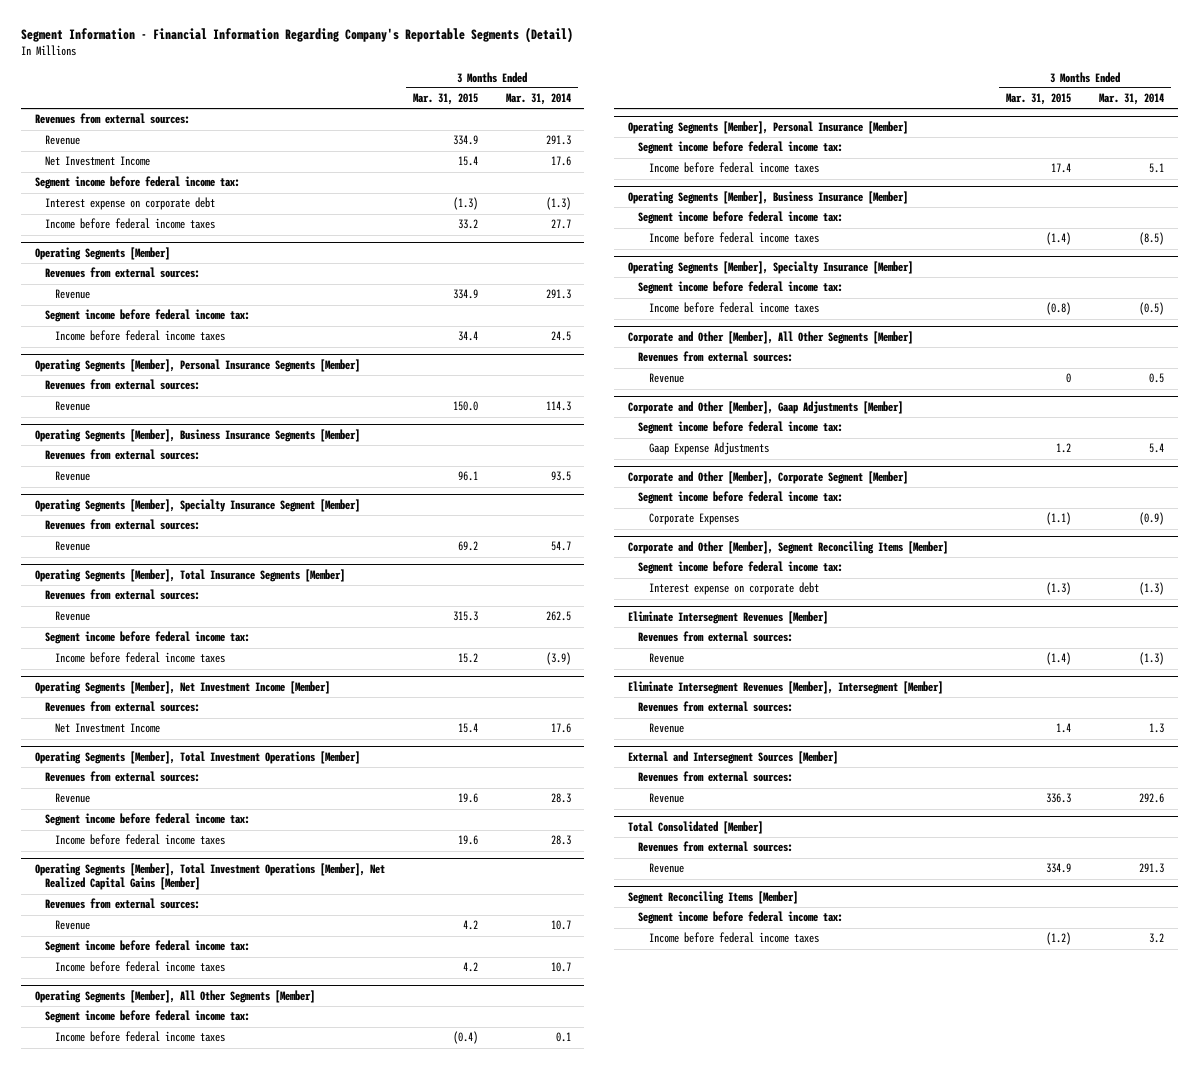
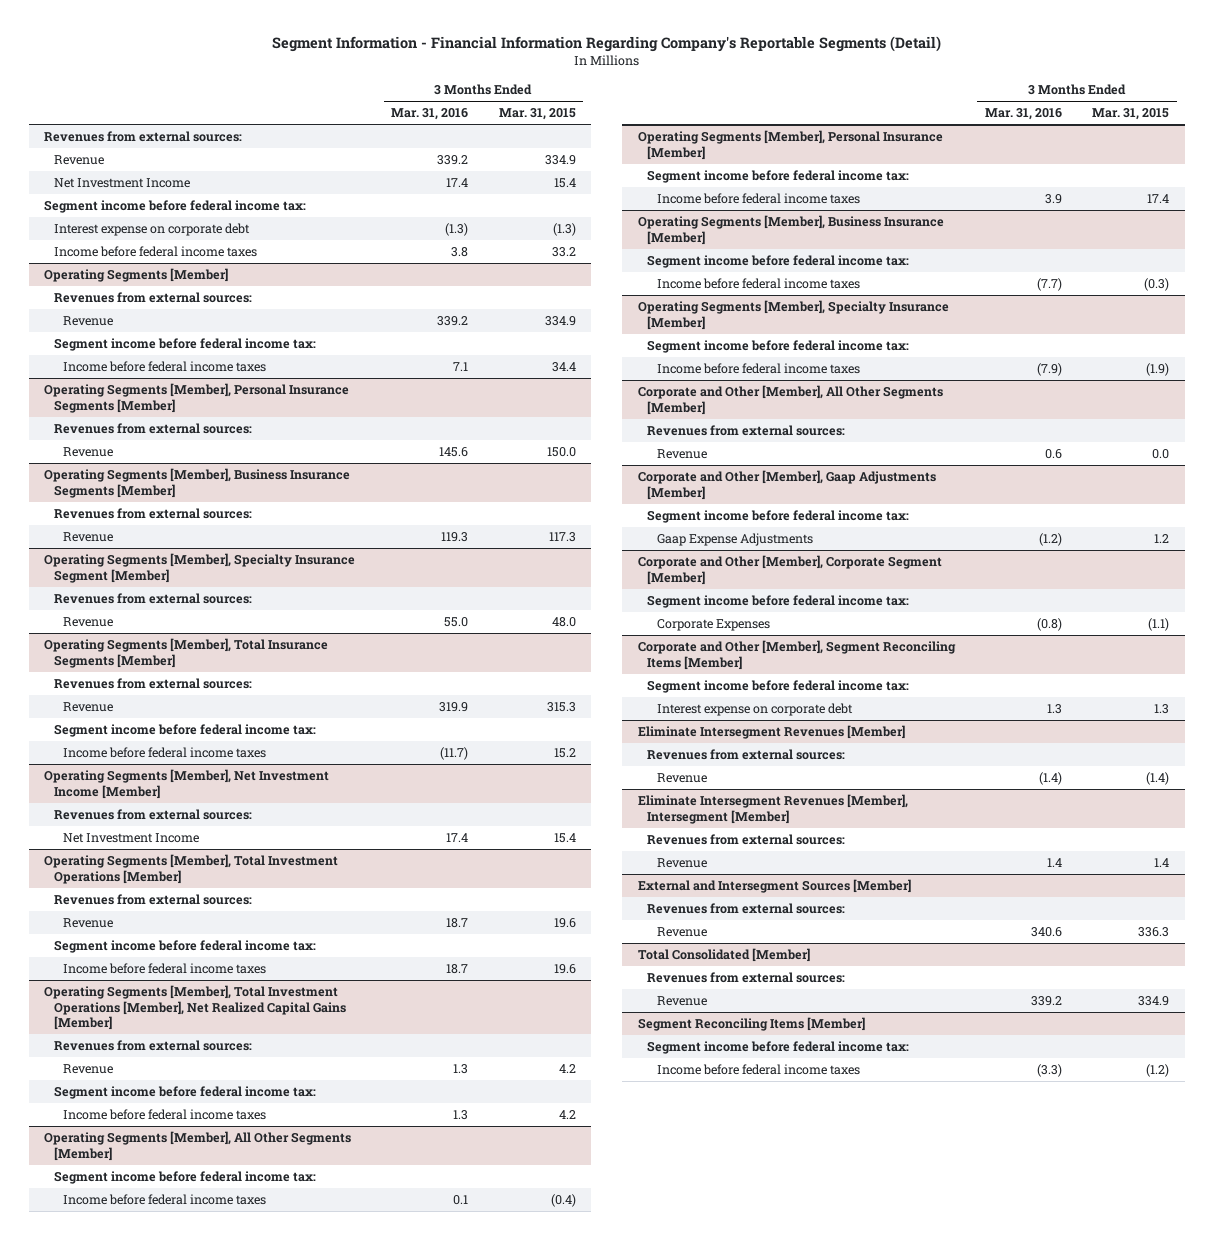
[505,93,571,106] Mar. 31, 2014 -> none
none -> [391,108,469,121] Mar. 31, 2016
[457,471,478,482] 96.1 -> [548,532,576,543] 117.3
[457,541,478,552] 69.2 -> [551,617,576,628] 48.0
[1045,232,1071,246] (1.4) -> [1144,278,1170,292] (0.3)
[1045,302,1071,316] (0.8) -> [1146,363,1170,377] (1.9)
[1065,373,1071,384] 0 -> [1152,449,1170,460] 0.0
[1045,582,1071,596] (1.3) -> [1154,704,1170,715] 1.3

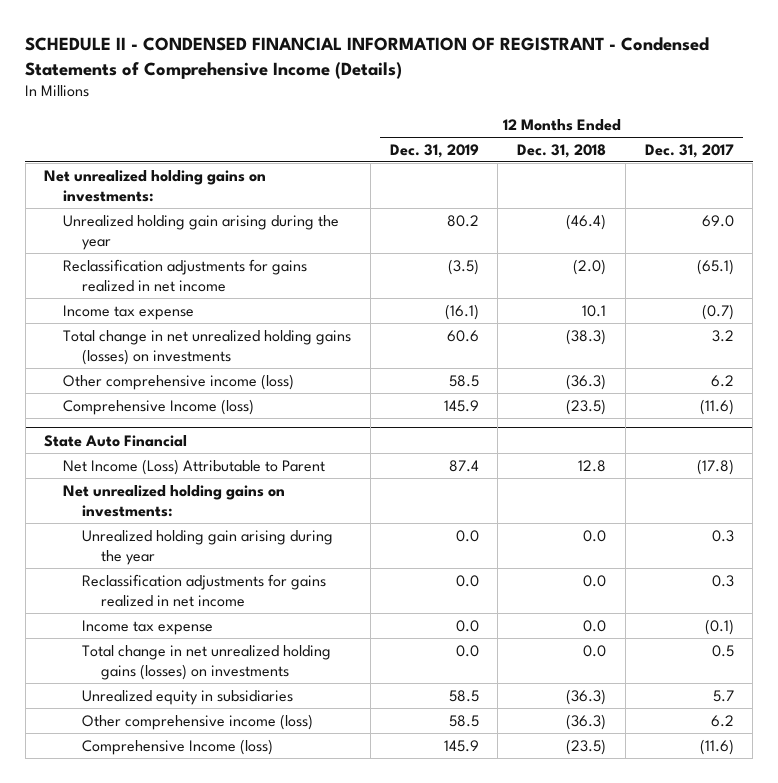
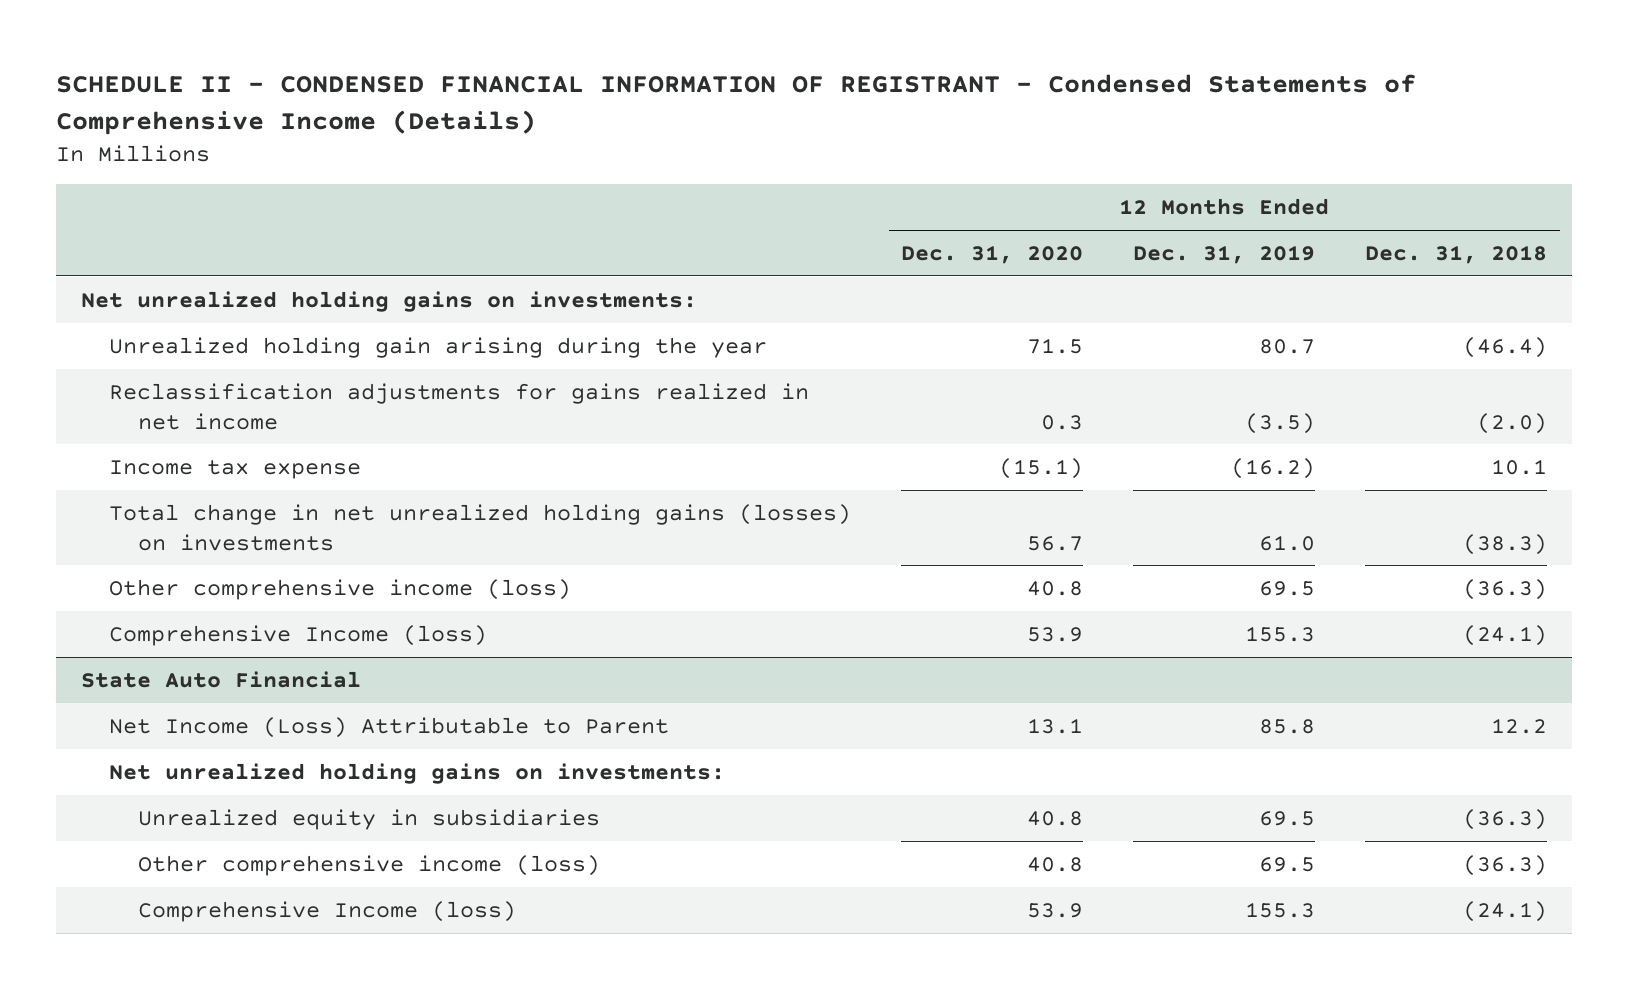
[644,143,734,158] Dec. 31, 2017 -> none
none -> [901,244,1084,264] Dec. 31, 2020
[446,214,479,227] 80.2 -> [1259,338,1316,354] 80.7
[444,303,479,320] (16.1) -> [1231,457,1316,479] (16.2)
[446,329,479,342] 60.6 -> [1259,534,1316,551] 61.0
[448,374,479,387] 58.5 -> [1259,580,1316,596] 69.5
[443,399,479,412] 145.9 -> [1245,625,1316,642] 155.3
[566,398,607,415] (23.5) -> [1463,624,1548,646] (24.1)
[448,459,479,472] 87.4 -> [1259,718,1316,734] 85.8
[578,459,607,472] 12.8 -> [1491,717,1548,734] 12.2
[81,529,333,565] Unrealized holding gain arising during the year -> none
[81,573,326,607] Reclassification adjustments for gains realized in net income -> none
[81,619,213,635] Income tax expense -> none
[81,644,331,680] Total change in net unrealized holding gains (losses) on investments -> none
[448,689,479,702] 58.5 -> [1259,810,1316,826] 69.5
[448,714,479,727] 58.5 -> [1259,856,1316,872] 69.5
[443,739,479,752] 145.9 -> [1245,901,1316,918] 155.3
[566,738,607,755] (23.5) -> [1463,900,1548,922] (24.1)

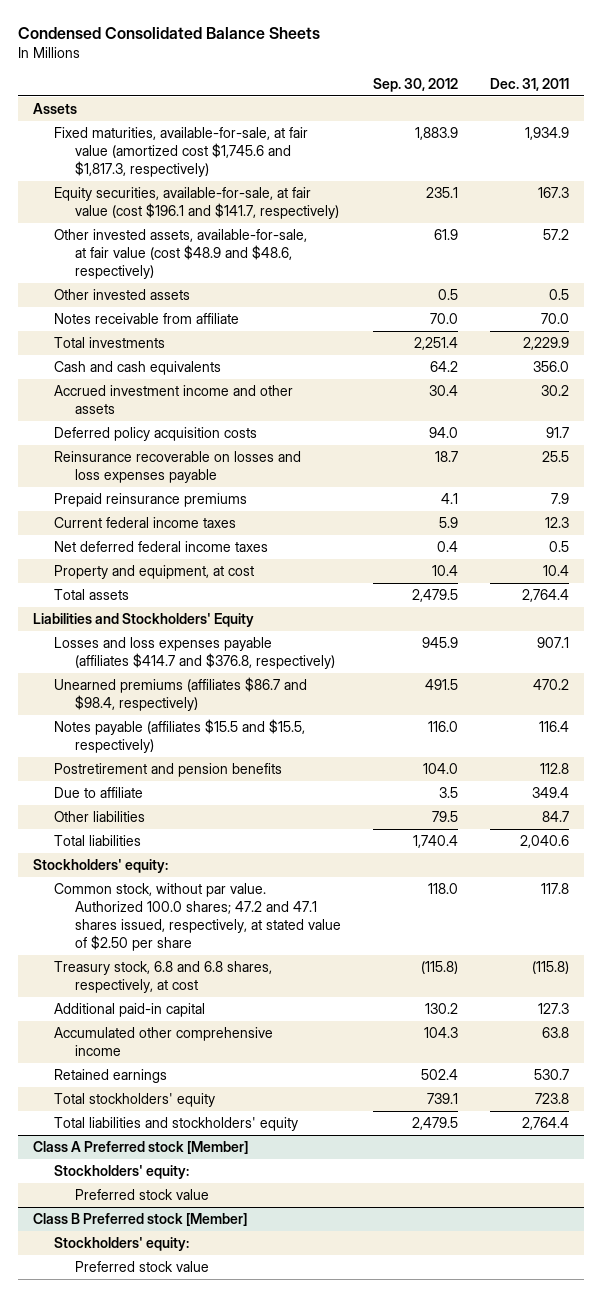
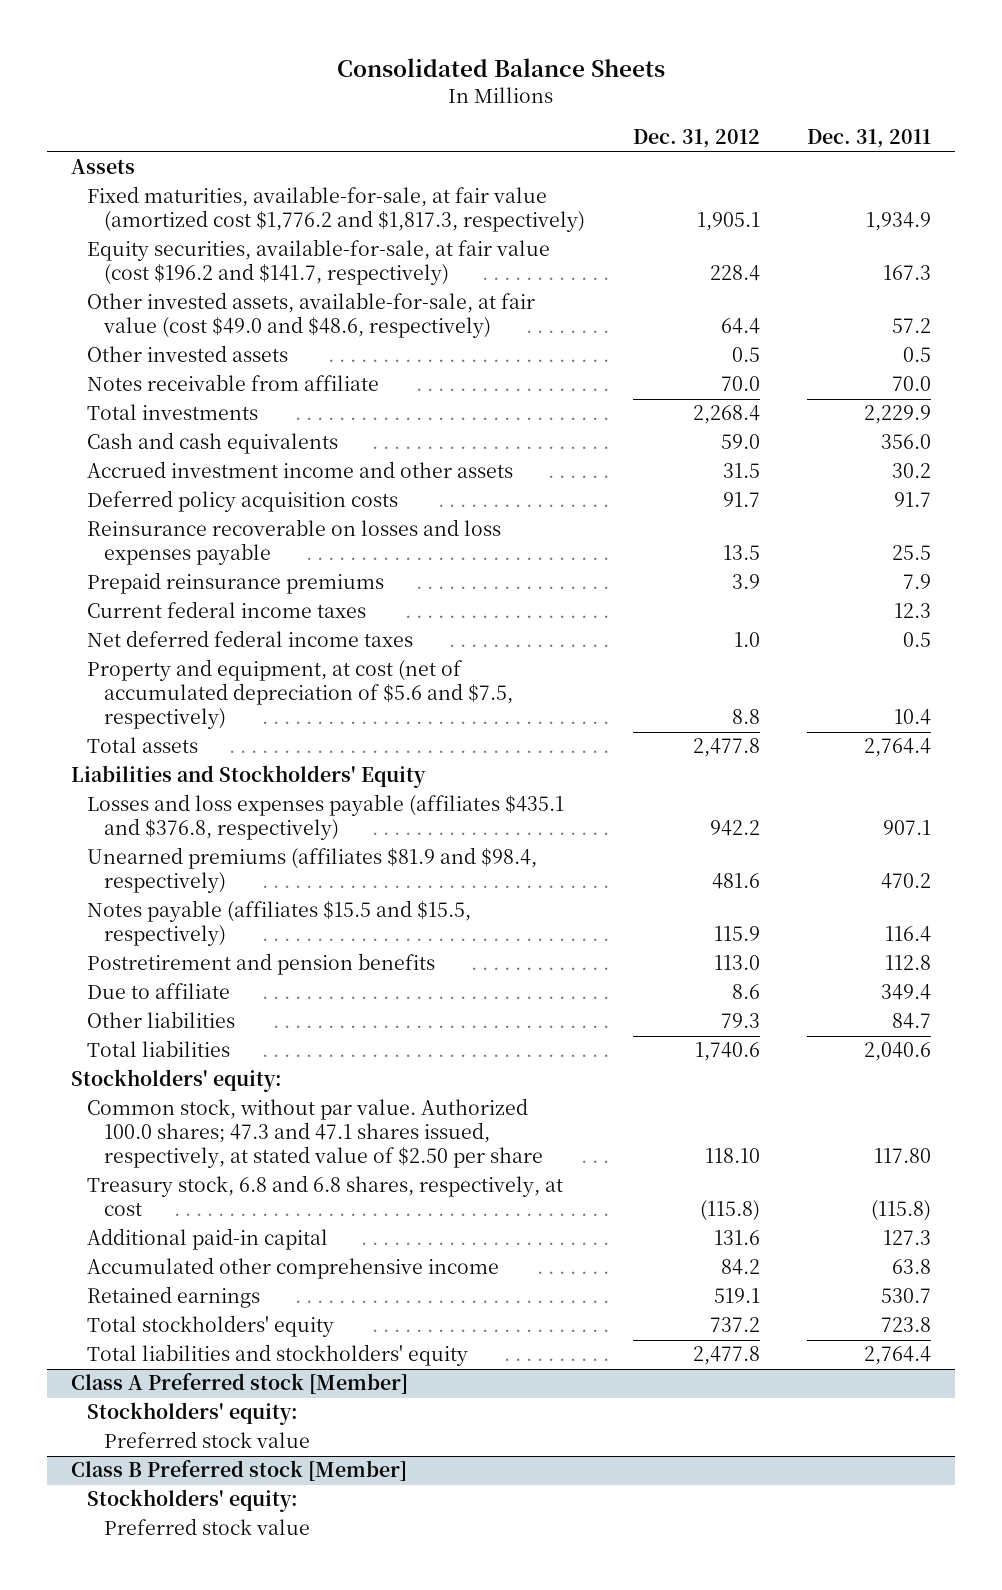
[17,27,320,40] Condensed Consolidated Balance Sheets -> [337,58,666,78] Consolidated Balance Sheets
[373,77,459,92] Sep. 30, 2012 -> none
none -> [632,129,760,149] Dec. 31, 2012
[54,127,309,177] Fixed maturities, available-for-sale, at fair value (amortized cost $1,745.6 and $1,817.3, respectively) -> [87,186,585,233] Fixed maturities, available-for-sale, at fair value (amortized cost $1,776.2 and $1,817.3, respectively)
[54,187,340,219] Equity securities, available-for-sale, at fair value (cost $196.1 and $141.7, respectively) -> [87,239,551,286] Equity securities, available-for-sale, at fair value (cost $196.2 and $141.7, respectively)
[54,229,308,279] Other invested assets, available-for-sale, at fair value (cost $48.9 and $48.6, respectively) -> [87,292,536,339] Other invested assets, available-for-sale, at fair value (cost $49.0 and $48.6, respectively)
[54,565,255,580] Property and equipment, at cost -> [87,659,513,730] Property and equipment, at cost (net of accumulated depreciation of $5.6 and $7.5, respectively)
[54,637,336,669] Losses and loss expenses payable (affiliates $414.7 and $376.8, respectively) -> [87,794,565,841] Losses and loss expenses payable (affiliates $435.1 and $376.8, respectively)
[54,677,308,711] Unearned premiums (affiliates $86.7 and $98.4, respectively) -> [87,847,538,894] Unearned premiums (affiliates $81.9 and $98.4, respectively)
[54,883,342,951] Common stock, without par value. Authorized 100.0 shares; 47.2 and 47.1 shares issued, respectively, at stated value of $2.50 per share -> [87,1098,543,1169] Common stock, without par value. Authorized 100.0 shares; 47.3 and 47.1 shares issued, respectively, at stated value of $2.50 per share
[540,883,569,895] 117.8 -> [874,1148,932,1164] 117.80

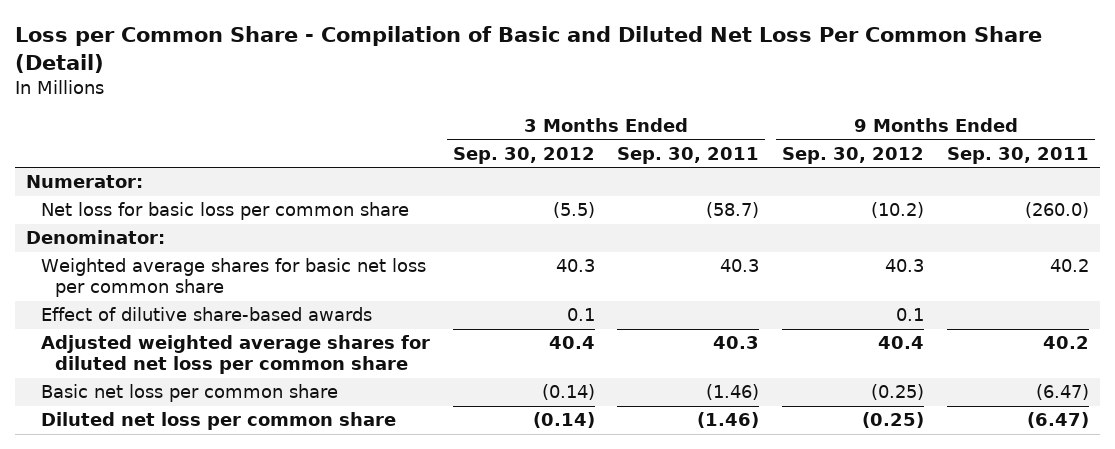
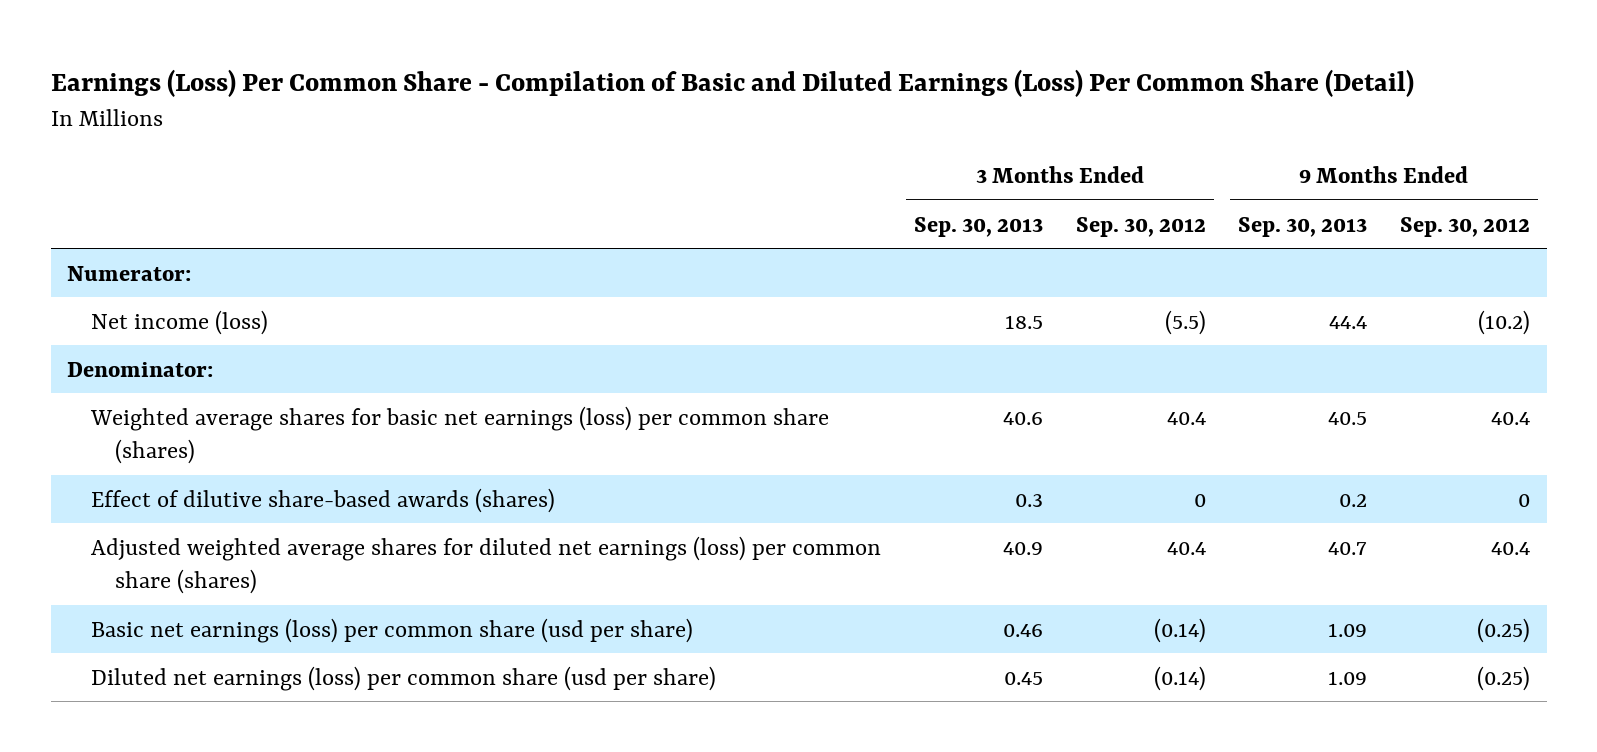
[14,26,1042,73] Loss per Common Share - Compilation of Basic and Diluted Net Loss Per Common Share (Detail) -> [50,68,1414,97] Earnings (Loss) Per Common Share - Compilation of Basic and Diluted Earnings (Loss) Per Common Share (Detail)
[617,146,760,164] Sep. 30, 2011 -> none
[946,146,1089,164] Sep. 30, 2011 -> none
none -> [913,216,1043,237] Sep. 30, 2013
none -> [1238,216,1368,237] Sep. 30, 2013
[40,202,409,221] Net loss for basic loss per common share -> [91,309,269,335] Net income (loss)
[40,258,426,298] Weighted average shares for basic net loss per common share -> [90,405,830,465] Weighted average shares for basic net earnings (loss) per common share (shares)
[555,259,595,273] 40.3 -> [1166,411,1206,425] 40.4
[885,259,925,273] 40.3 -> [1491,411,1531,425] 40.4
[40,307,372,322] Effect of dilutive share-based awards -> [91,487,556,513] Effect of dilutive share-based awards (shares)
[566,308,595,322] 0.1 -> [1193,493,1206,507] 0
[896,308,925,322] 0.1 -> [1518,493,1531,507] 0
[40,335,430,375] Adjusted weighted average shares for diluted net loss per common share -> [91,535,882,595] Adjusted weighted average shares for diluted net earnings (loss) per common share (shares)
[40,384,338,403] Basic net loss per common share -> [91,617,694,643] Basic net earnings (loss) per common share (usd per share)
[40,412,396,431] Diluted net loss per common share -> [91,665,717,691] Diluted net earnings (loss) per common share (usd per share)

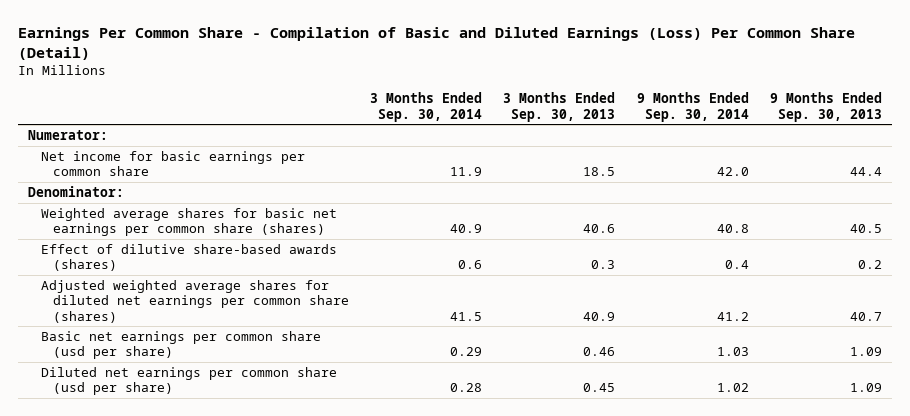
[50,68,1414,97] Earnings (Loss) Per Common Share - Compilation of Basic and Diluted Earnings (Loss) Per Common Share (Detail) -> [17,26,855,60] Earnings Per Common Share - Compilation of Basic and Diluted Earnings (Loss) Per Common Share (Detail)
[1075,216,1206,237] Sep. 30, 2012 -> none
[1400,216,1531,237] Sep. 30, 2012 -> none
none -> [369,92,482,122] 3 Months Ended Sep. 30, 2014
none -> [636,92,749,122] 9 Months Ended Sep. 30, 2014
[91,309,269,335] Net income (loss) -> [40,151,305,177] Net income for basic earnings per common share
[90,405,830,465] Weighted average shares for basic net earnings (loss) per common share (shares) -> [40,208,337,237] Weighted average shares for basic net earnings per common share (shares)
[91,535,882,595] Adjusted weighted average shares for diluted net earnings (loss) per common share (shares) -> [40,280,349,323] Adjusted weighted average shares for diluted net earnings per common share (shares)
[91,617,694,643] Basic net earnings (loss) per common share (usd per share) -> [40,331,321,360] Basic net earnings per common share (usd per share)
[91,665,717,691] Diluted net earnings (loss) per common share (usd per share) -> [40,367,337,396] Diluted net earnings per common share (usd per share)

